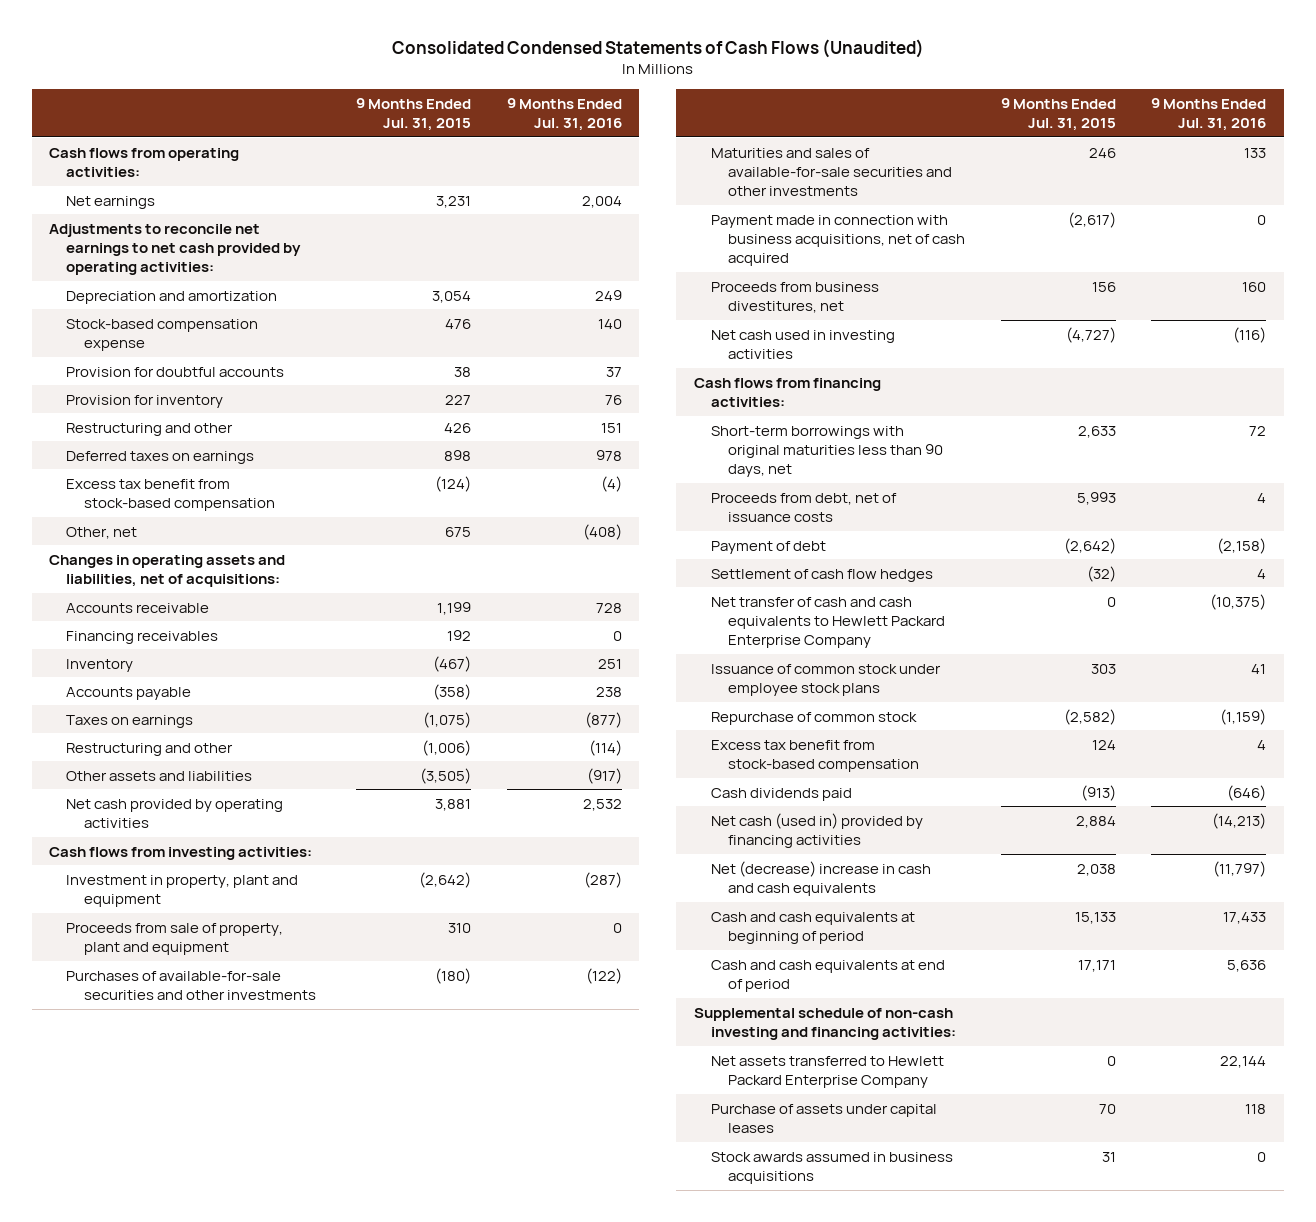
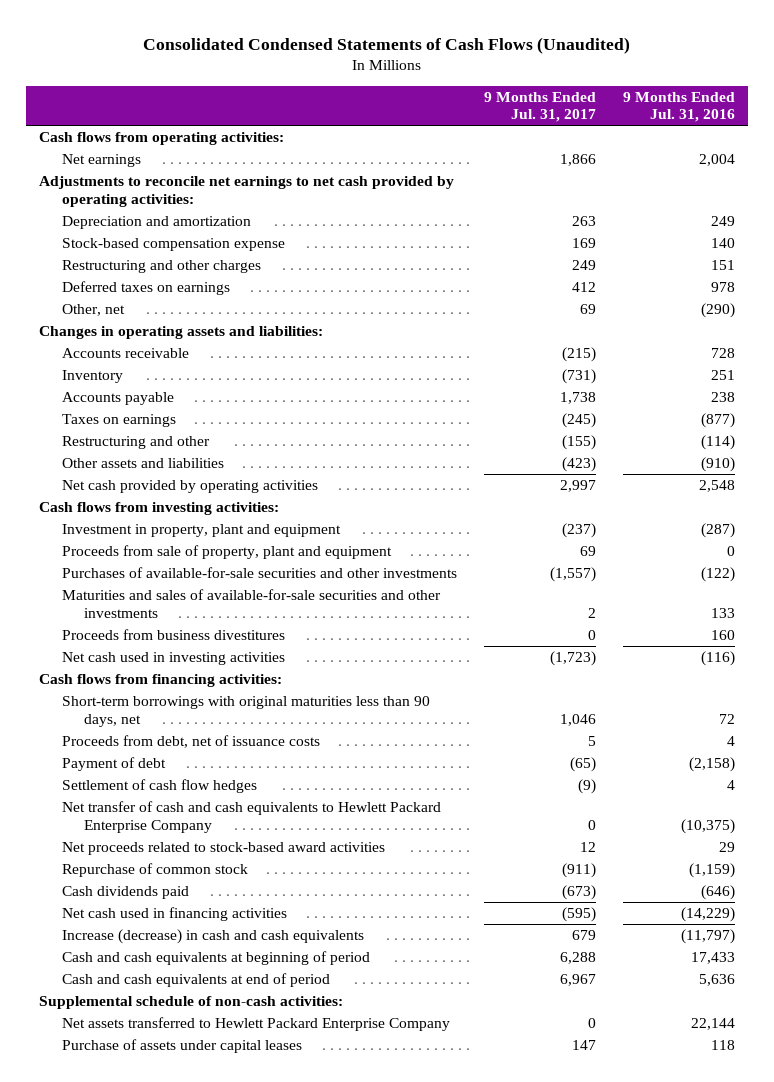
[356,97,472,131] 9 Months Ended Jul. 31, 2015 -> none
none -> [483,91,596,123] 9 Months Ended Jul. 31, 2017
[66,366,285,377] Provision for doubtful accounts -> none
[66,394,224,408] Provision for inventory -> none
[66,422,234,436] Restructuring and other -> [61,259,261,273] Restructuring and other charges
[66,478,275,511] Excess tax benefit from stock-based compensation -> none
[582,523,622,540] (408) -> [700,302,735,318] (290)
[49,554,286,587] Changes in operating assets and liabilities, net of acquisitions: -> [39,325,324,339] Changes in operating assets and liabilities:
[66,630,219,644] Financing receivables -> none
[586,767,622,784] (917) -> [700,456,735,472] (910)
[582,798,622,811] 2,532 -> [698,479,735,492] 2,548
[711,214,966,266] Payment made in connection with business acquisitions, net of cash acquired -> none
[711,281,880,313] Proceeds from business divestitures, net -> [61,628,285,640] Proceeds from business divestitures
[711,663,942,696] Issuance of common stock under employee stock plans -> none
none -> [61,841,385,855] Net proceeds related to stock-based award activities
[711,739,920,772] Excess tax benefit from stock-based compensation -> none
[711,812,924,848] Net cash (used in) provided by financing activities -> [61,906,287,921] Net cash used in financing activities
[1212,812,1267,829] (14,213) -> [680,906,735,922] (14,229)
[711,860,932,896] Net (decrease) increase in cash and cash equivalents -> [61,928,364,944] Increase (decrease) in cash and cash equivalents
[694,1007,957,1040] Supplemental schedule of non-cash investing and financing activities: -> [39,995,344,1009] Supplemental schedule of non-cash activities:
[711,1151,954,1184] Stock awards assumed in business acquisitions -> none

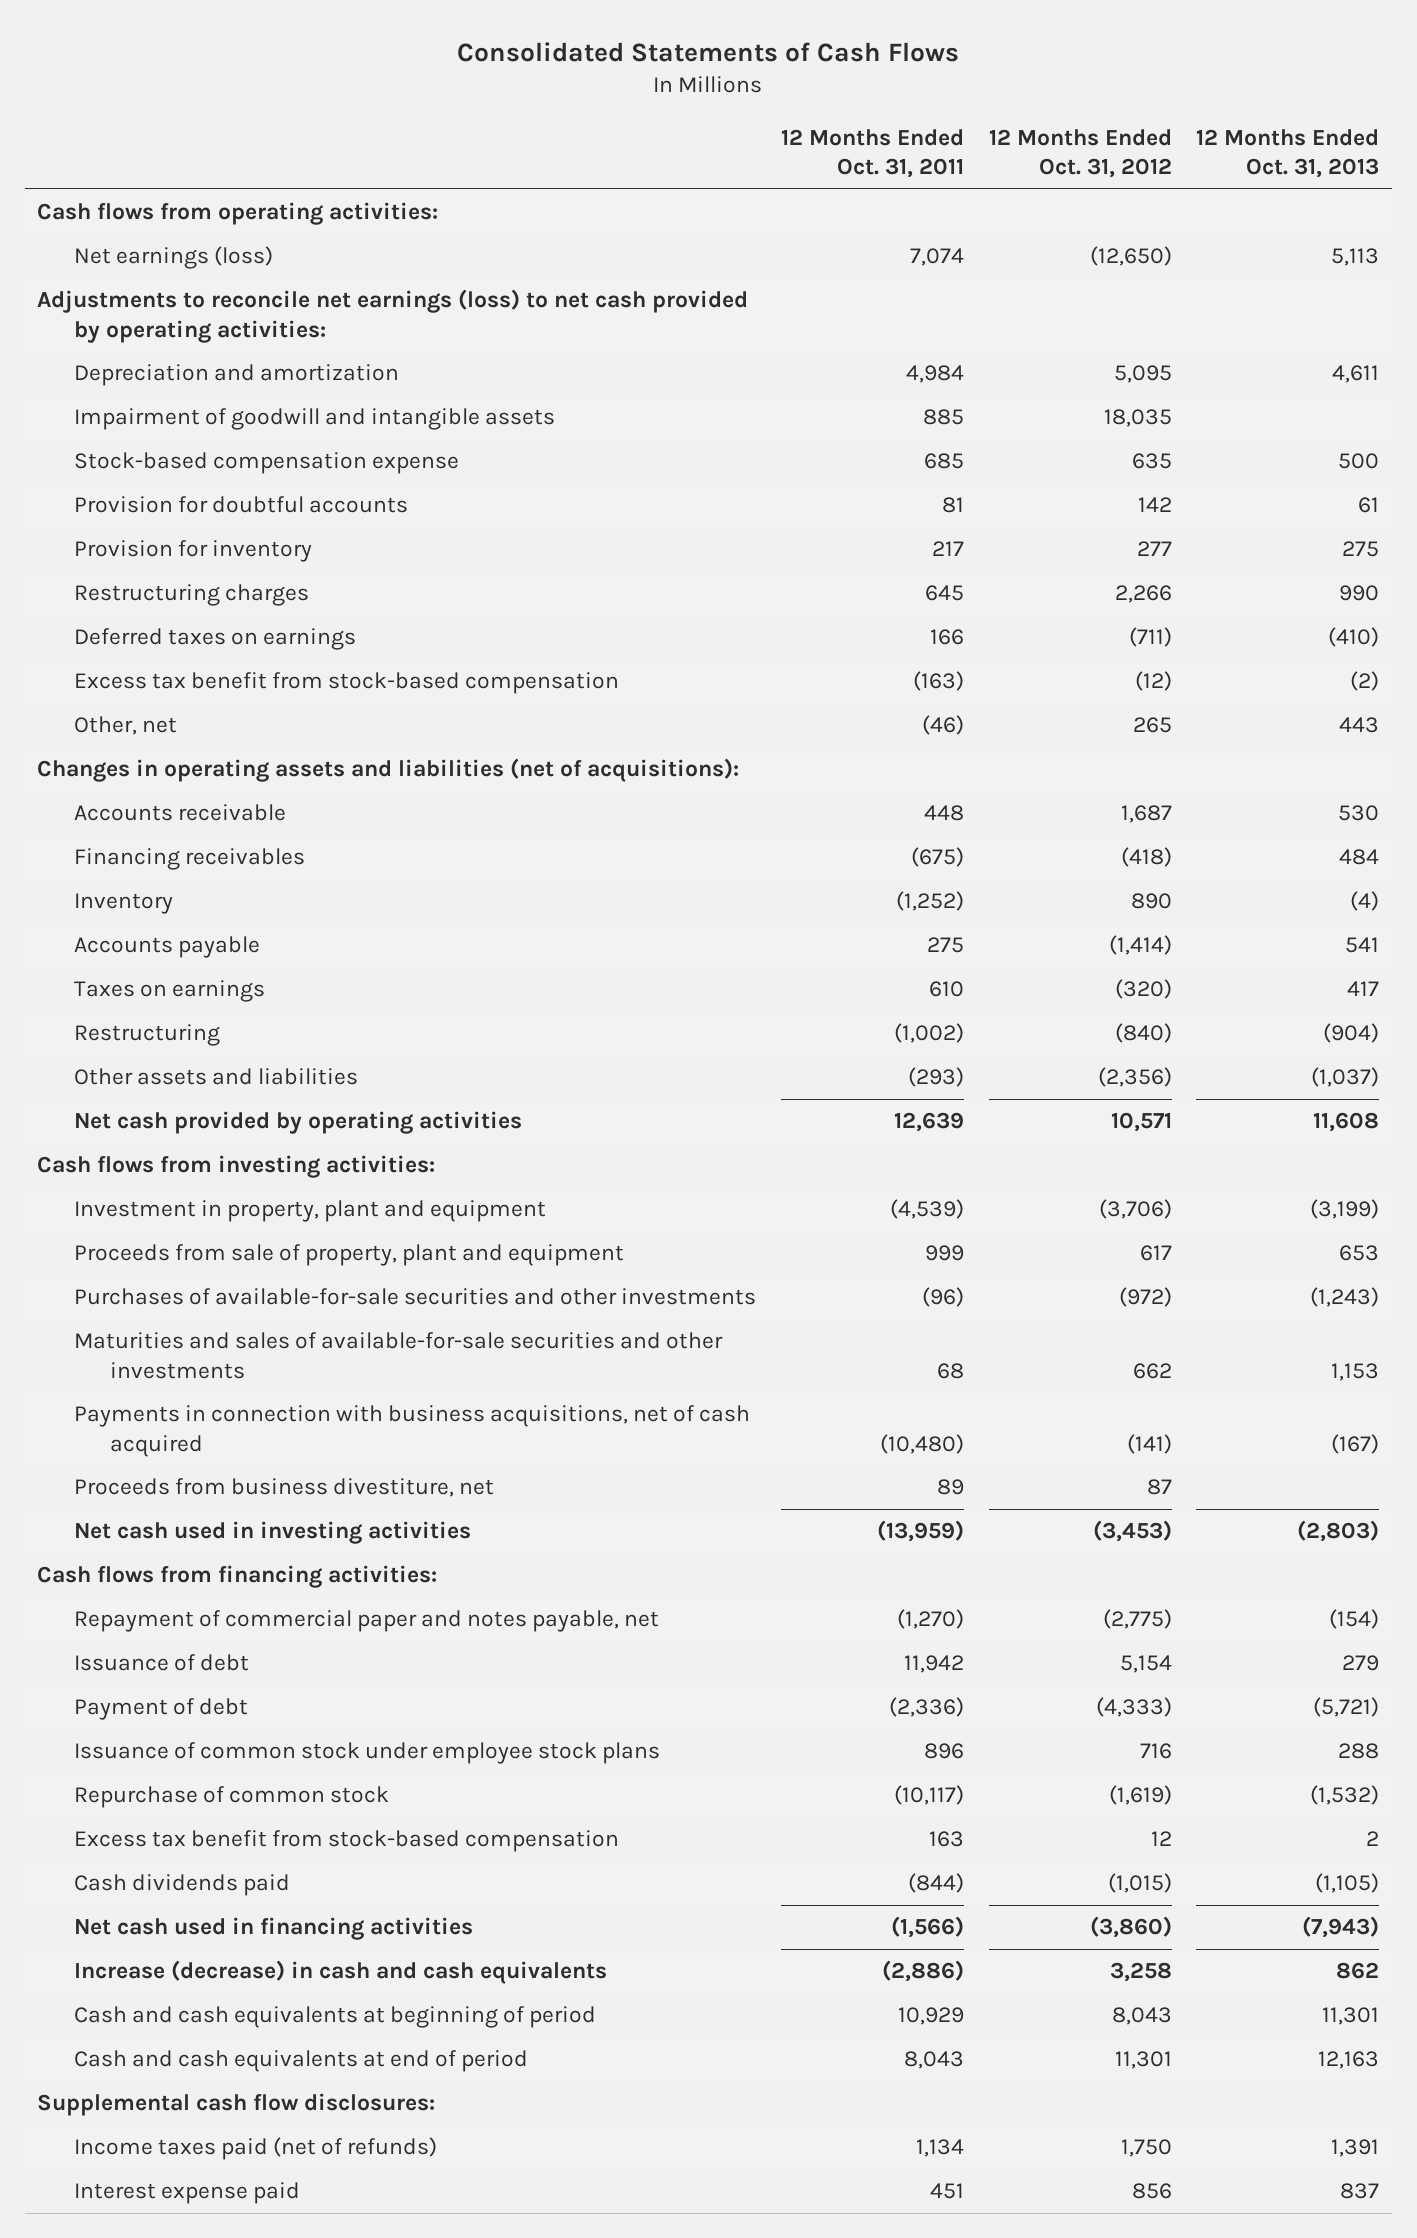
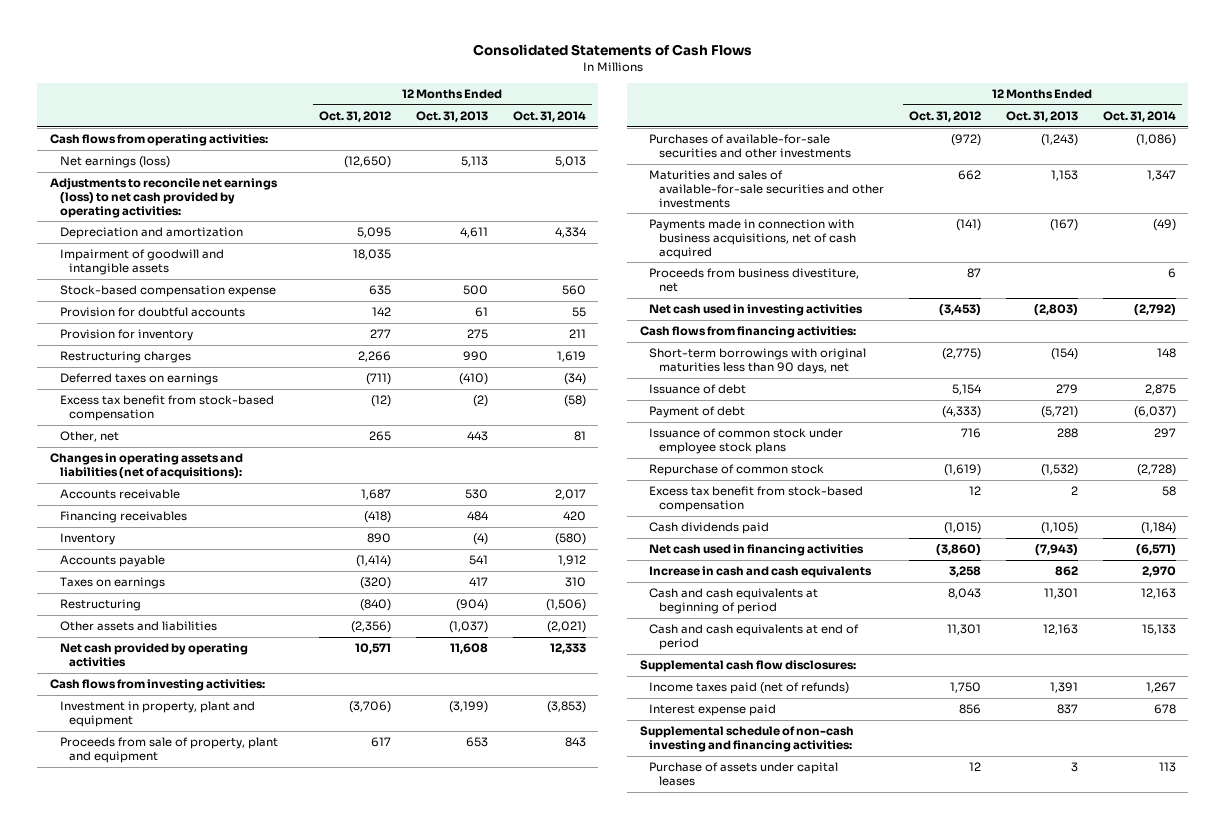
[780,128,964,179] 12 Months Ended Oct. 31, 2011 -> none
none -> [512,110,586,122] Oct. 31, 2014
[73,1405,750,1457] Payments in connection with business acquisitions, net of cash acquired -> [649,219,857,259] Payments made in connection with business acquisitions, net of cash acquired
[73,1610,659,1633] Repayment of commercial paper and notes payable, net -> [649,348,867,374] Short-term borrowings with original maturities less than 90 days, net
[73,1960,607,1985] Increase (decrease) in cash and cash equivalents -> [649,566,873,579] Increase in cash and cash equivalents
none -> [639,726,854,752] Supplemental schedule of non-cash investing and financing activities:
none -> [649,762,839,786] Purchase of assets under capital leases

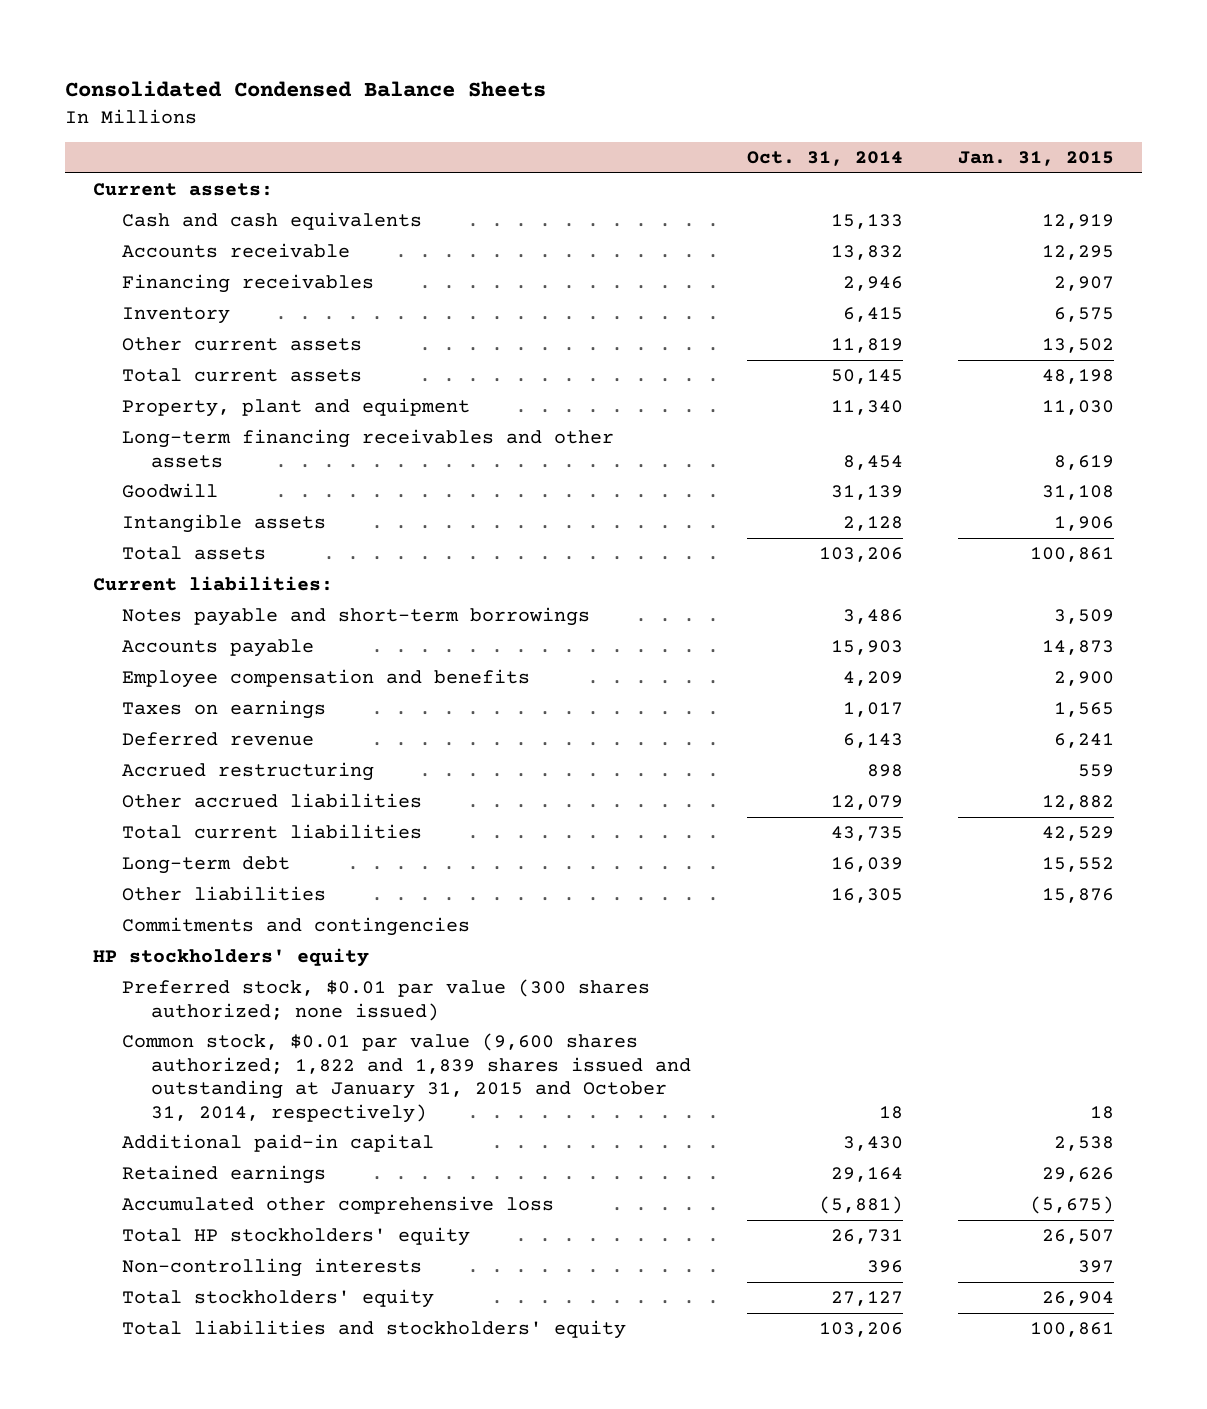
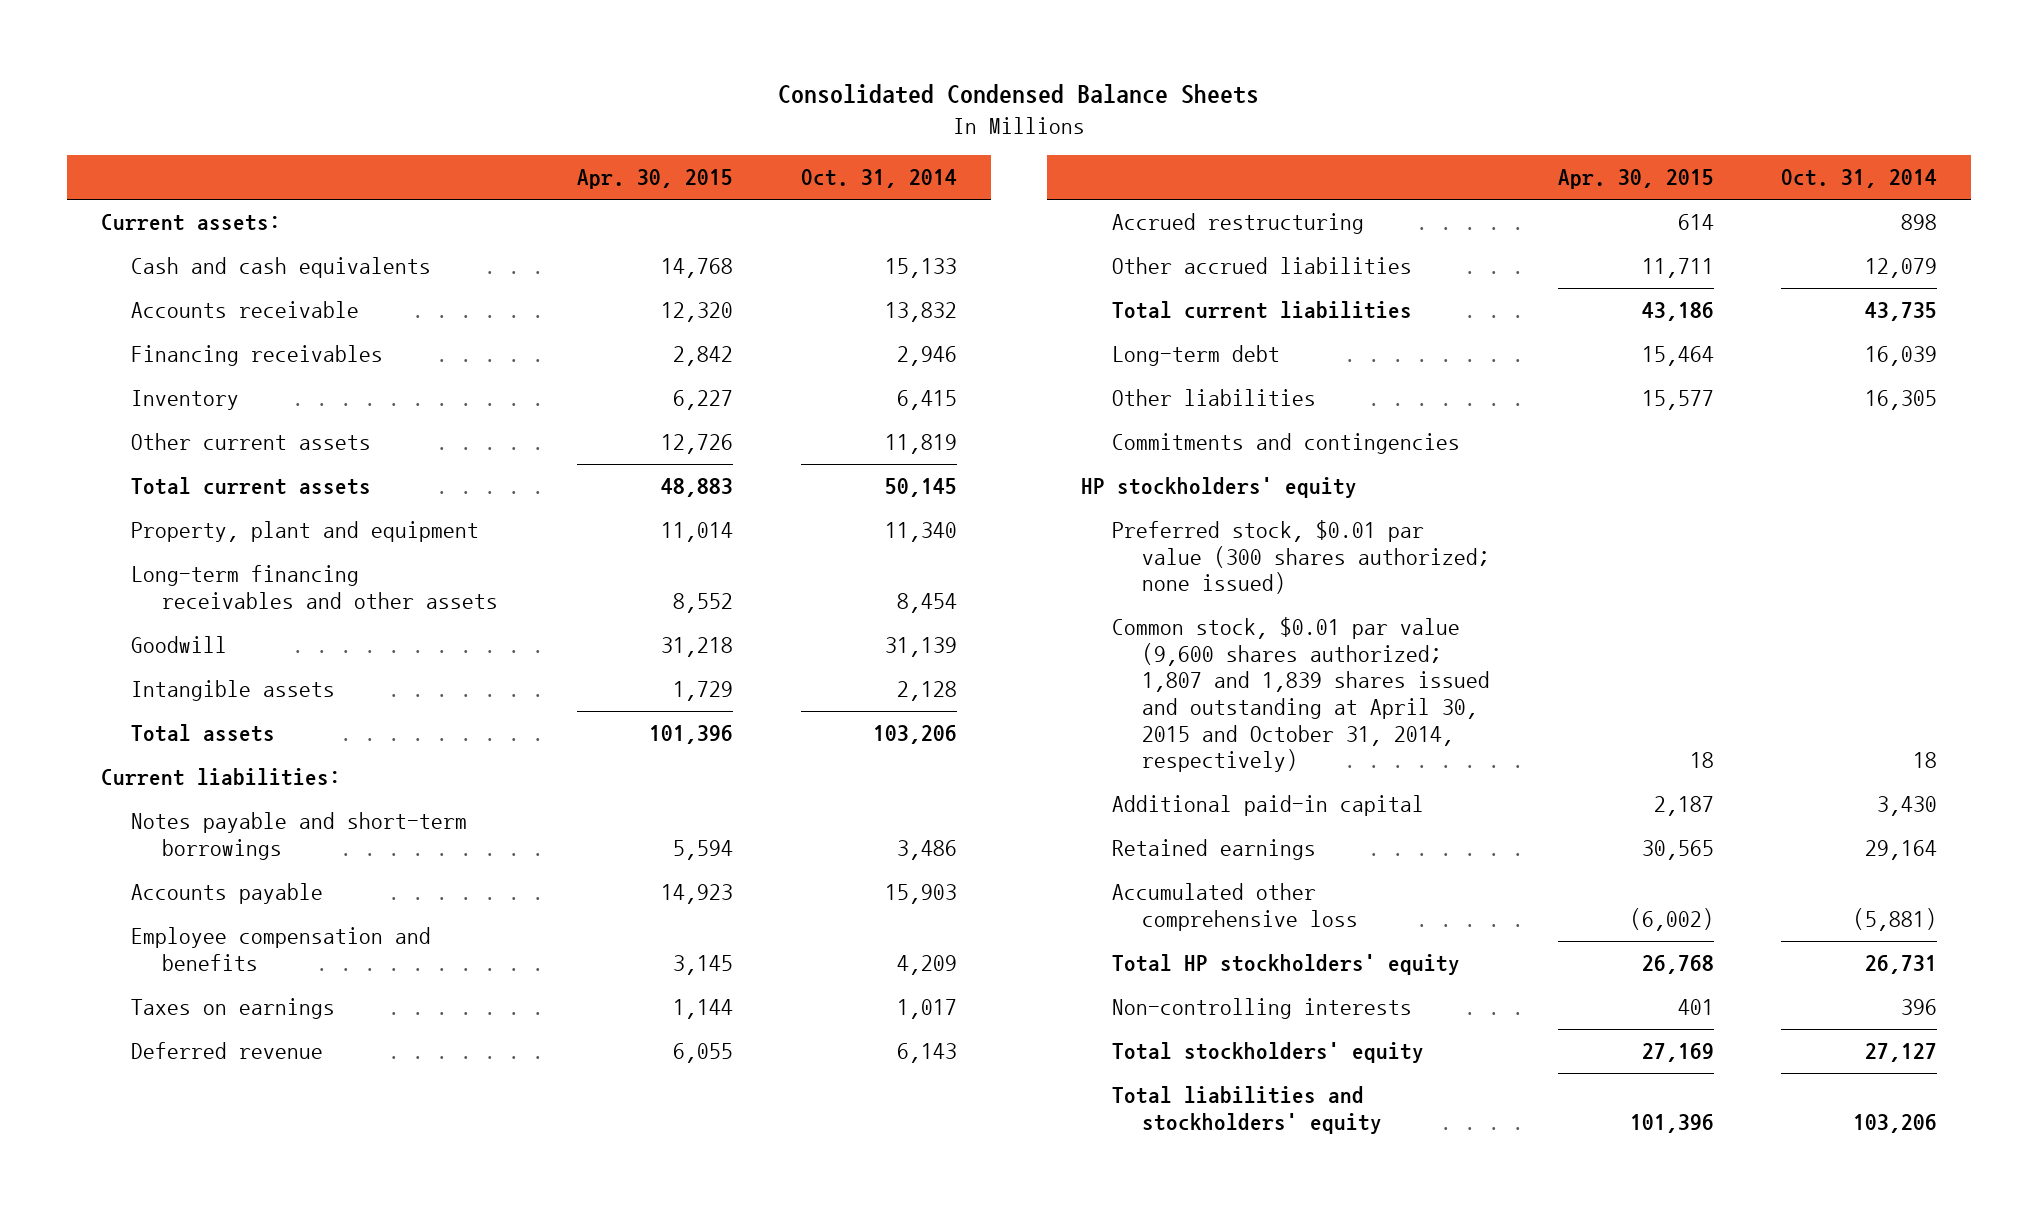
[958,151,1115,167] Jan. 31, 2015 -> none
none -> [577,169,734,190] Apr. 30, 2015
[121,1033,692,1123] Common stock, $0.01 par value (9,600 shares authorized; 1,822 and 1,839 shares issued and outstanding at January 31, 2015 and October 31, 2014, respectively) -> [1111,617,1490,773] Common stock, $0.01 par value (9,600 shares authorized; 1,807 and 1,839 shares issued and outstanding at April 30, 2015 and October 31, 2014, respectively)

